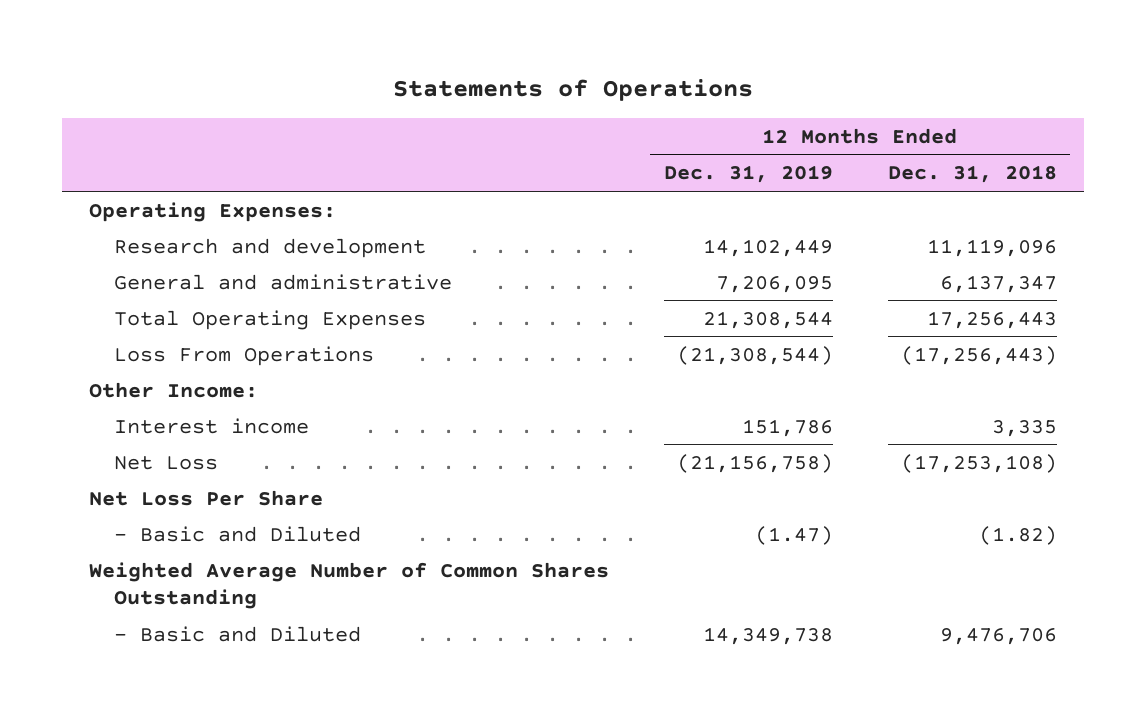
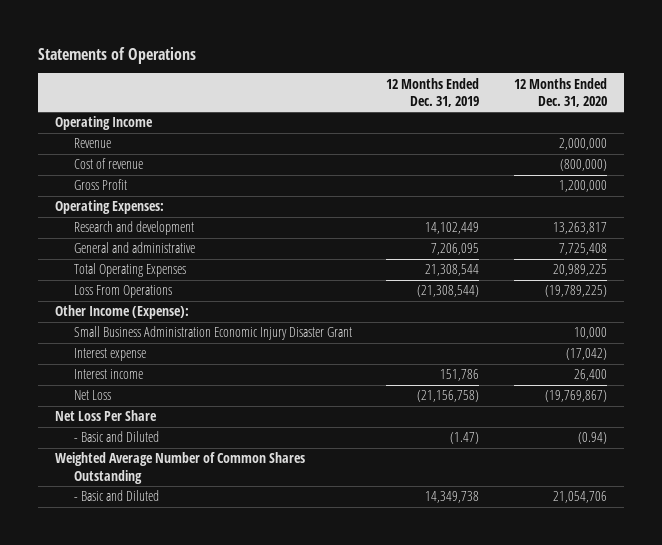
[887,165,1057,184] Dec. 31, 2018 -> none
none -> [513,77,607,107] 12 Months Ended Dec. 31, 2020
none -> [55,116,154,131] Operating Income
none -> [74,138,112,149] Revenue
none -> [74,158,144,170] Cost of revenue
none -> [74,179,128,191] Gross Profit
[89,381,259,398] Other Income: -> [55,305,190,320] Other Income (Expense):
none -> [74,326,353,341] Small Business Administration Economic Injury Disaster Grant
none -> [74,348,147,362] Interest expense

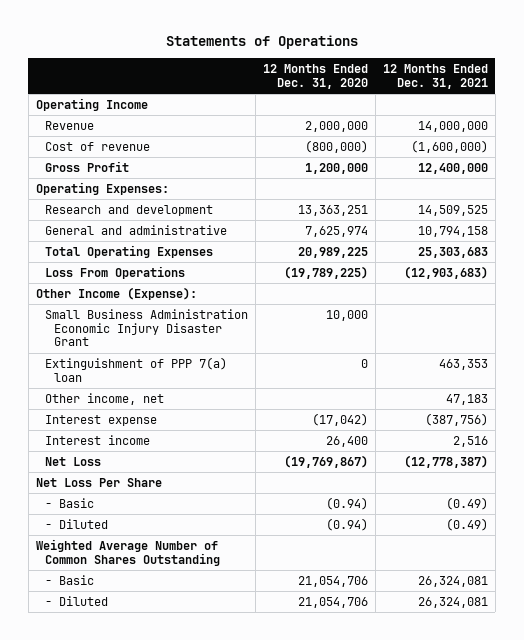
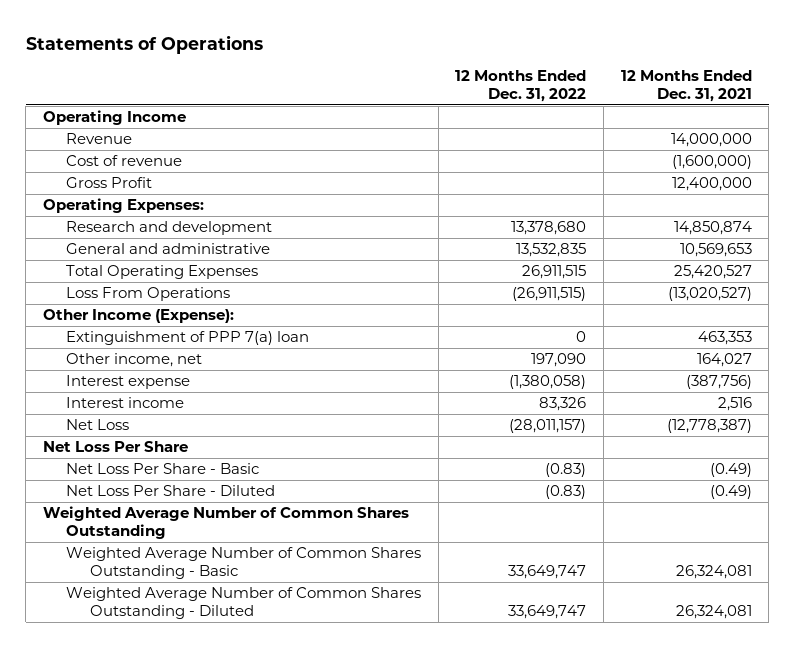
[262,64,368,89] 12 Months Ended Dec. 31, 2020 -> none
none -> [455,70,587,103] 12 Months Ended Dec. 31, 2022
[417,204,488,216] 14,509,525 -> [673,221,752,236] 14,850,874
[417,225,488,237] 10,794,158 -> [679,243,752,258] 10,569,653
[417,246,488,258] 25,303,683 -> [673,265,752,280] 25,420,527
[403,265,488,279] (12,903,683) -> [667,287,752,302] (13,020,527)
[44,308,248,347] Small Business Administration Economic Injury Disaster Grant -> none
[445,393,488,405] 47,183 -> [696,353,752,368] 164,027
[44,497,94,508] - Basic -> [66,463,260,475] Net Loss Per Share - Basic
[44,518,108,529] - Diluted -> [66,485,276,497] Net Loss Per Share - Diluted
[44,574,94,585] - Basic -> [66,547,422,580] Weighted Average Number of Common Shares Outstanding - Basic
[44,595,108,606] - Diluted -> [66,587,422,620] Weighted Average Number of Common Shares Outstanding - Diluted

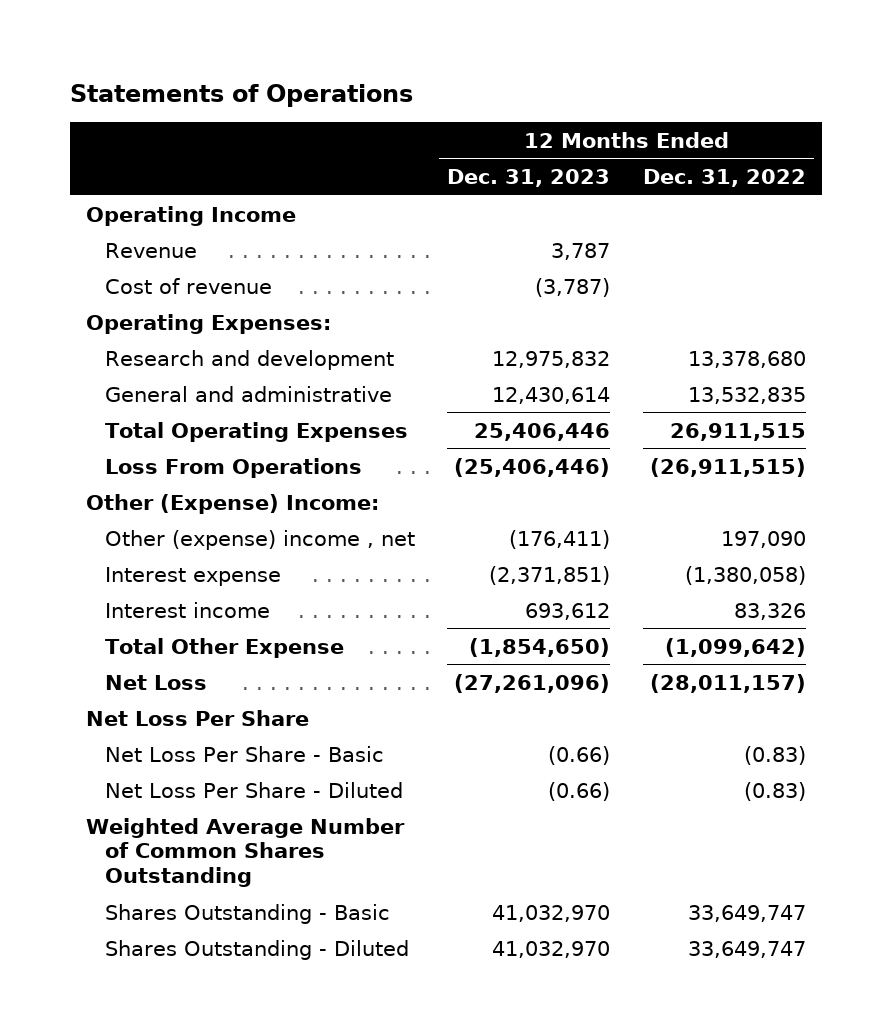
[620,70,752,103] 12 Months Ended Dec. 31, 2021 -> none
none -> [447,169,611,188] Dec. 31, 2023
[66,177,153,189] Gross Profit -> none
[66,331,310,346] Extinguishment of PPP 7(a) loan -> none
[42,309,234,324] Other Income (Expense): -> [86,493,380,514] Other (Expense) Income:
[66,353,203,368] Other income, net -> [104,529,415,550] Other (expense) income , net
none -> [104,637,344,658] Total Other Expense
[66,547,422,580] Weighted Average Number of Common Shares Outstanding - Basic -> [104,903,390,924] Shares Outstanding - Basic
[66,587,422,620] Weighted Average Number of Common Shares Outstanding - Diluted -> [104,939,409,960] Shares Outstanding - Diluted

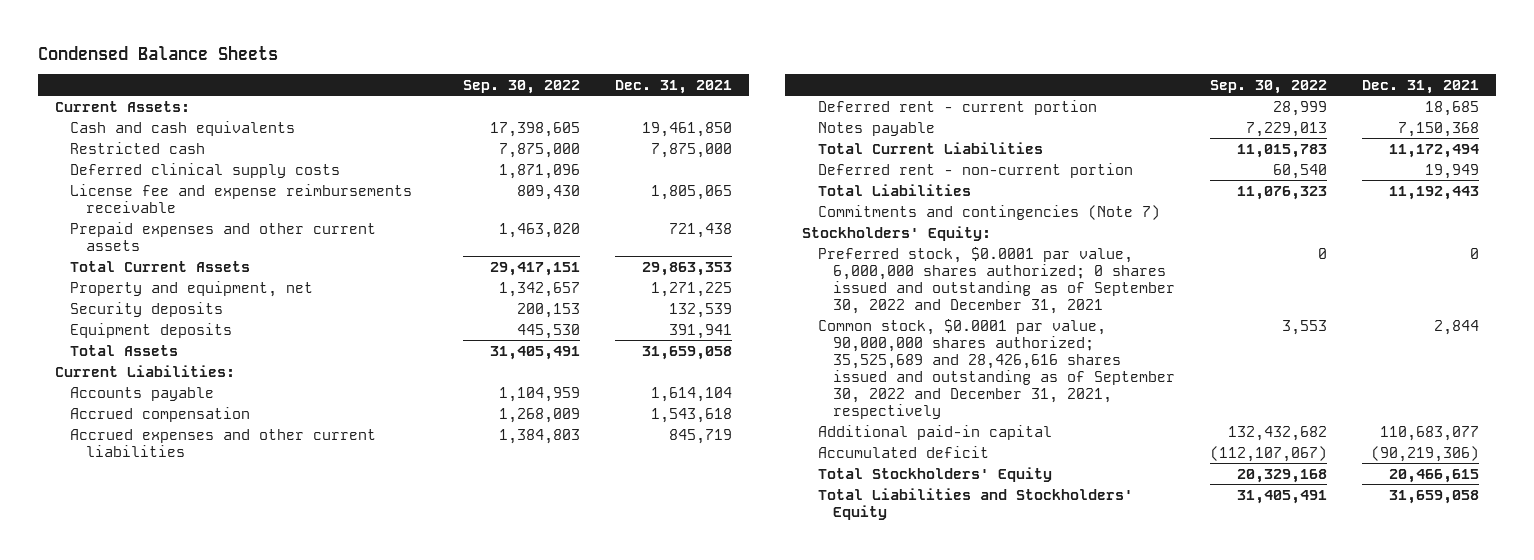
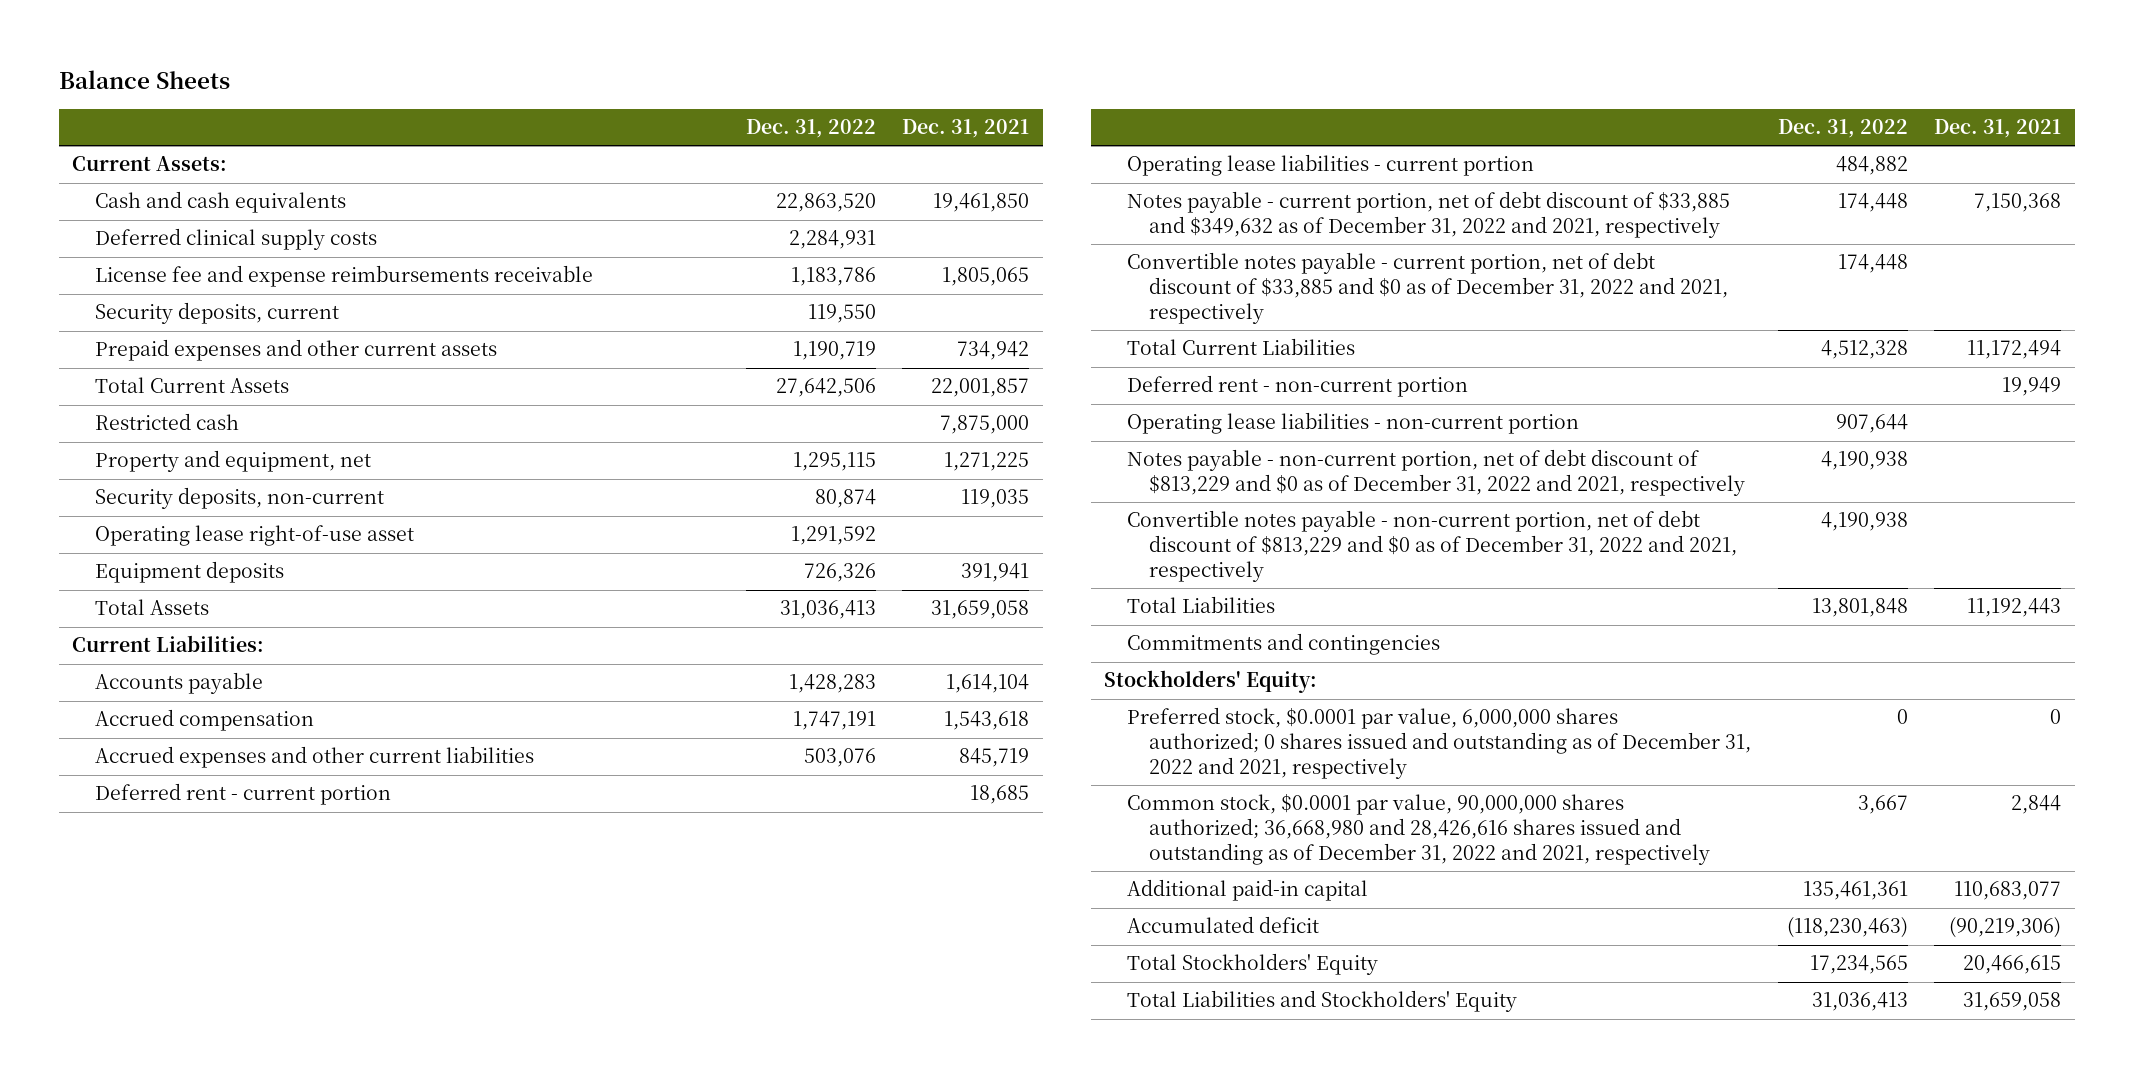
[37,46,278,61] Condensed Balance Sheets -> [59,70,231,90] Balance Sheets
[462,79,580,94] Sep. 30, 2022 -> none
none -> [745,119,876,139] Dec. 31, 2022
none -> [94,302,339,325] Security deposits, current
[668,222,732,238] 721,438 -> [957,341,1030,361] 734,942
[641,261,732,276] 29,863,353 -> [931,378,1030,398] 22,001,857
[70,141,206,154] Restricted cash -> [94,413,239,431] Restricted cash
[70,301,224,317] Security deposits -> [94,487,384,510] Security deposits, non-current
[668,302,732,318] 132,539 -> [961,489,1030,509] 119,035
none -> [94,525,414,547] Operating lease right-of-use asset
none -> [1126,154,1534,177] Operating lease liabilities - current portion
[817,121,935,136] Notes payable -> [1126,191,1730,239] Notes payable - current portion, net of debt discount of $33,885 and $349,632 as of December 31, 2022 and 2021, respectively
none -> [1126,252,1729,324] Convertible notes payable - current portion, net of debt discount of $33,885 and $0 as of December 31, 2022 and 2021, respectively
none -> [1126,412,1579,435] Operating lease liabilities - non-current portion
none -> [1126,449,1746,497] Notes payable - non-current portion, net of debt discount of $813,229 and $0 as of December 31, 2022 and 2021, respectively
none -> [1126,510,1738,582] Convertible notes payable - non-current portion, net of debt discount of $813,229 and $0 as of December 31, 2022 and 2021, respectively
[817,204,1160,220] Commitments and contingencies (Note 7) -> [1126,633,1440,656] Commitments and contingencies
[817,246,1175,314] Preferred stock, $0.0001 par value, 6,000,000 shares authorized; 0 shares issued and outstanding as of September 30, 2022 and December 31, 2021 -> [1126,707,1752,779] Preferred stock, $0.0001 par value, 6,000,000 shares authorized; 0 shares issued and outstanding as of December 31, 2022 and 2021, respectively
[817,318,1175,419] Common stock, $0.0001 par value, 90,000,000 shares authorized; 35,525,689 and 28,426,616 shares issued and outstanding as of September 30, 2022 and December 31, 2021, respectively -> [1126,794,1711,865] Common stock, $0.0001 par value, 90,000,000 shares authorized; 36,668,980 and 28,426,616 shares issued and outstanding as of December 31, 2022 and 2021, respectively

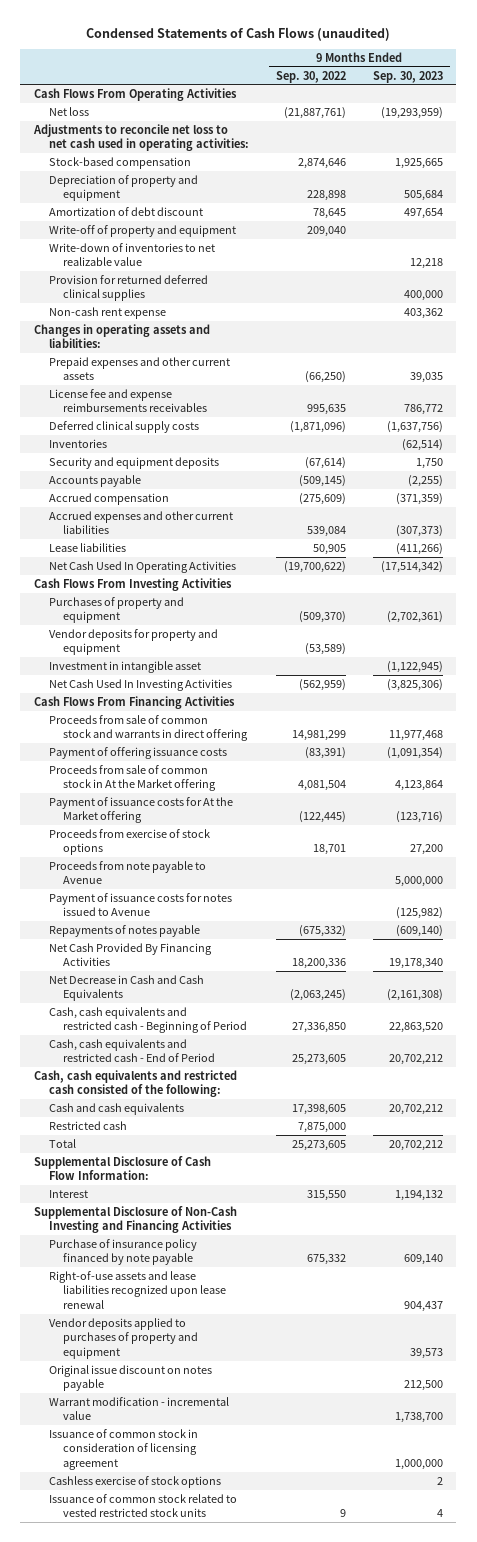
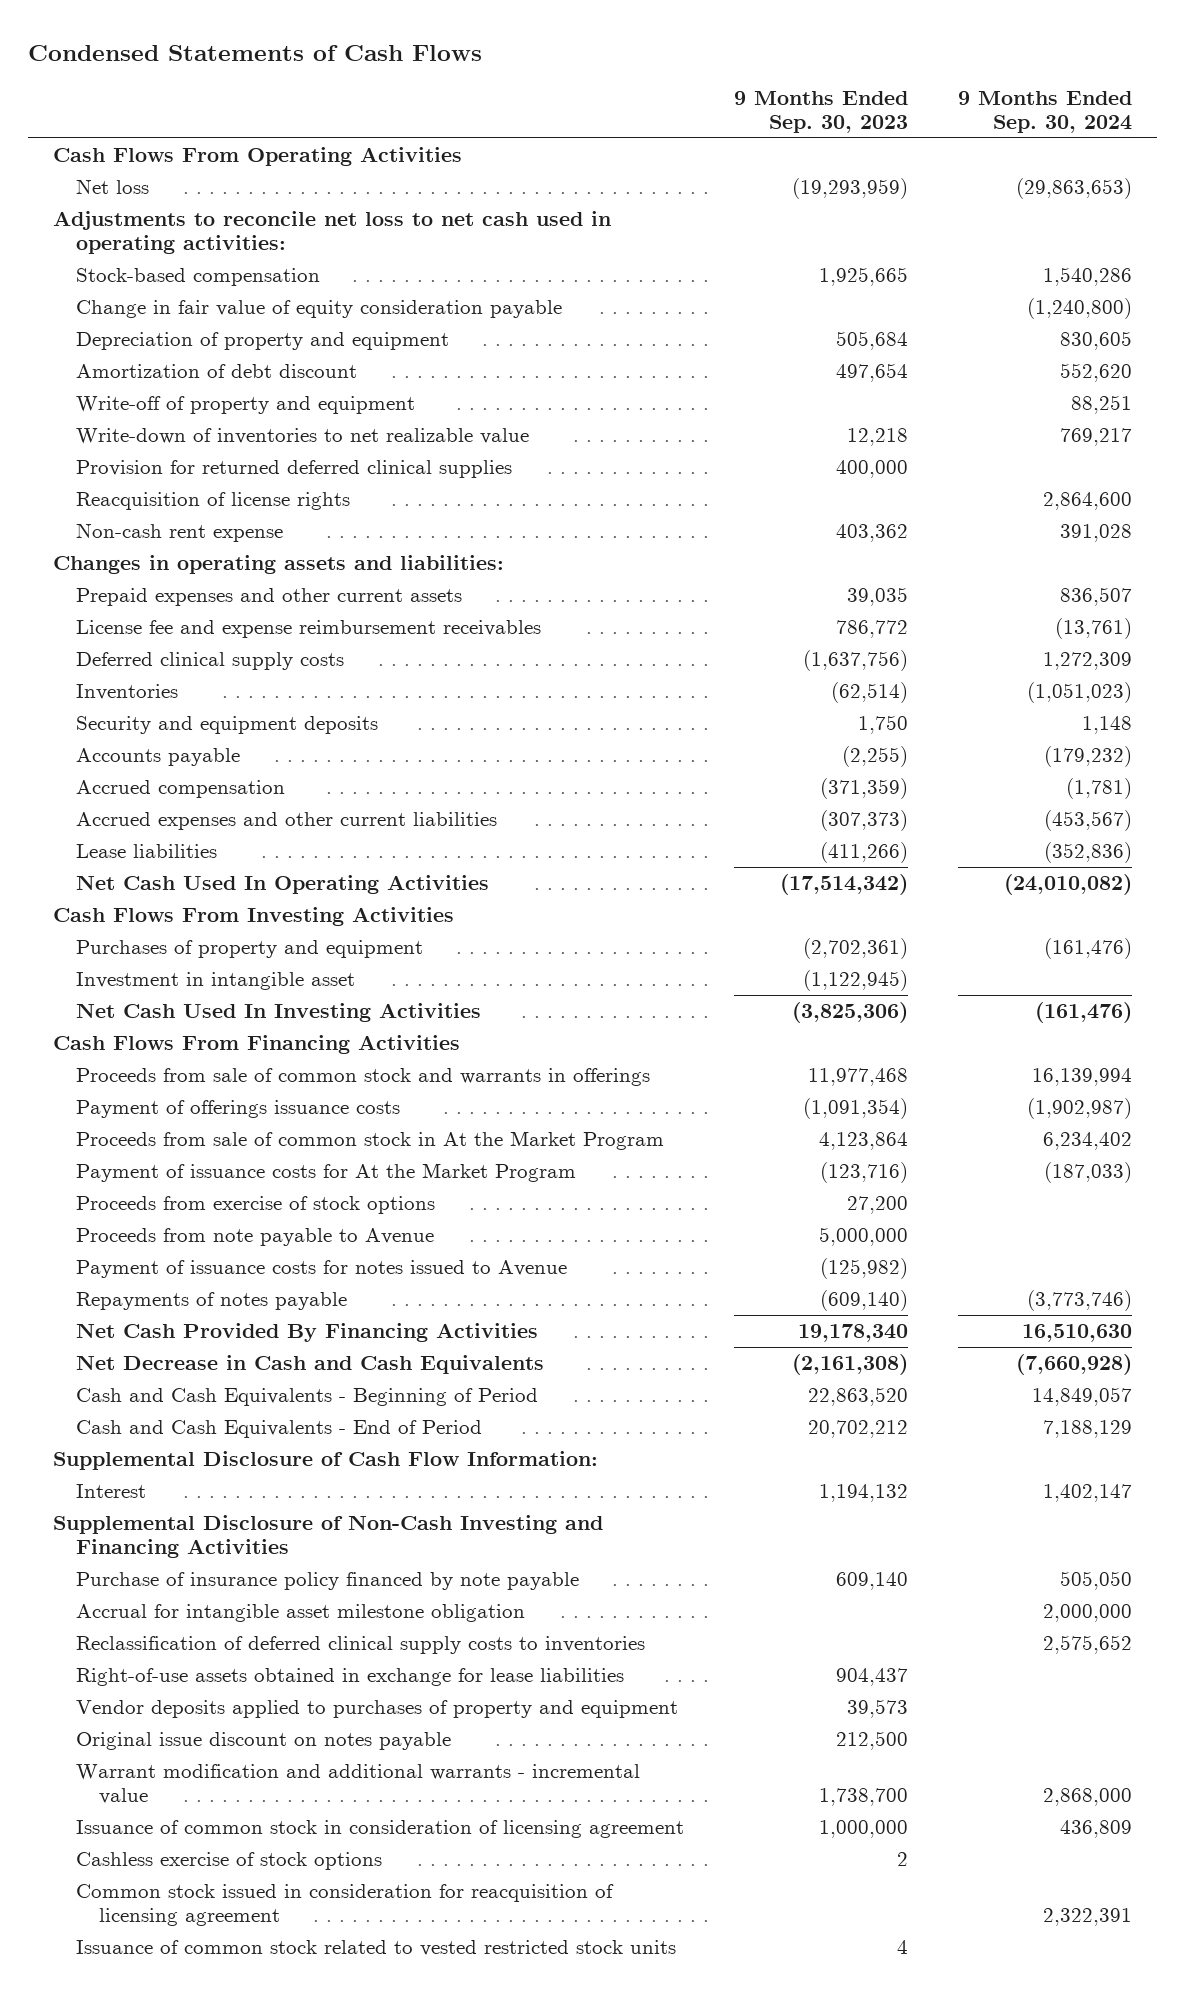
[86,26,391,41] Condensed Statements of Cash Flows (unaudited) -> [28,44,483,61] Condensed Statements of Cash Flows
[275,70,346,83] Sep. 30, 2022 -> none
none -> [958,90,1133,133] 9 Months Ended Sep. 30, 2024
none -> [76,300,563,319] Change in fair value of equity consideration payable
none -> [76,492,351,511] Reacquisition of license rights
[48,388,208,413] License fee and expense reimbursements receivables -> [76,620,542,639] License fee and expense reimbursement receivables
[48,628,218,656] Vendor deposits for property and equipment -> none
[48,714,249,742] Proceeds from sale of common stock and warrants in direct offering -> [76,1068,651,1087] Proceeds from sale of common stock and warrants in offerings
[48,746,227,759] Payment of offering issuance costs -> [76,1100,401,1119] Payment of offerings issuance costs
[48,764,217,792] Proceeds from sale of common stock in At the Market offering -> [76,1131,665,1151] Proceeds from sale of common stock in At the Market Program
[48,796,233,824] Payment of issuance costs for At the Market offering -> [76,1163,577,1183] Payment of issuance costs for At the Market Program
[33,1069,237,1098] Cash, cash equivalents and restricted cash consisted of the following: -> none
[48,1102,184,1115] Cash and cash equivalents -> none
[48,1120,127,1130] Restricted cash -> none
[48,1138,76,1148] Total -> none
[48,1006,248,1034] Cash, cash equivalents and restricted cash - Beginning of Period -> [76,1388,539,1407] Cash and Cash Equivalents - Beginning of Period
[48,1038,216,1063] Cash, cash equivalents and restricted cash - End of Period -> [76,1420,483,1439] Cash and Cash Equivalents - End of Period
none -> [76,1604,526,1623] Accrual for intangible asset milestone obligation
none -> [76,1636,646,1655] Reclassification of deferred clinical supply costs to inventories
[48,1270,227,1309] Right-of-use assets and lease liabilities recognized upon lease renewal -> [76,1668,625,1687] Right-of-use assets obtained in exchange for lease liabilities
[48,1396,229,1421] Warrant modification - incremental value -> [76,1764,641,1805] Warrant modification and additional warrants - incremental value
none -> [76,1884,615,1927] Common stock issued in consideration for reacquisition of licensing agreement

